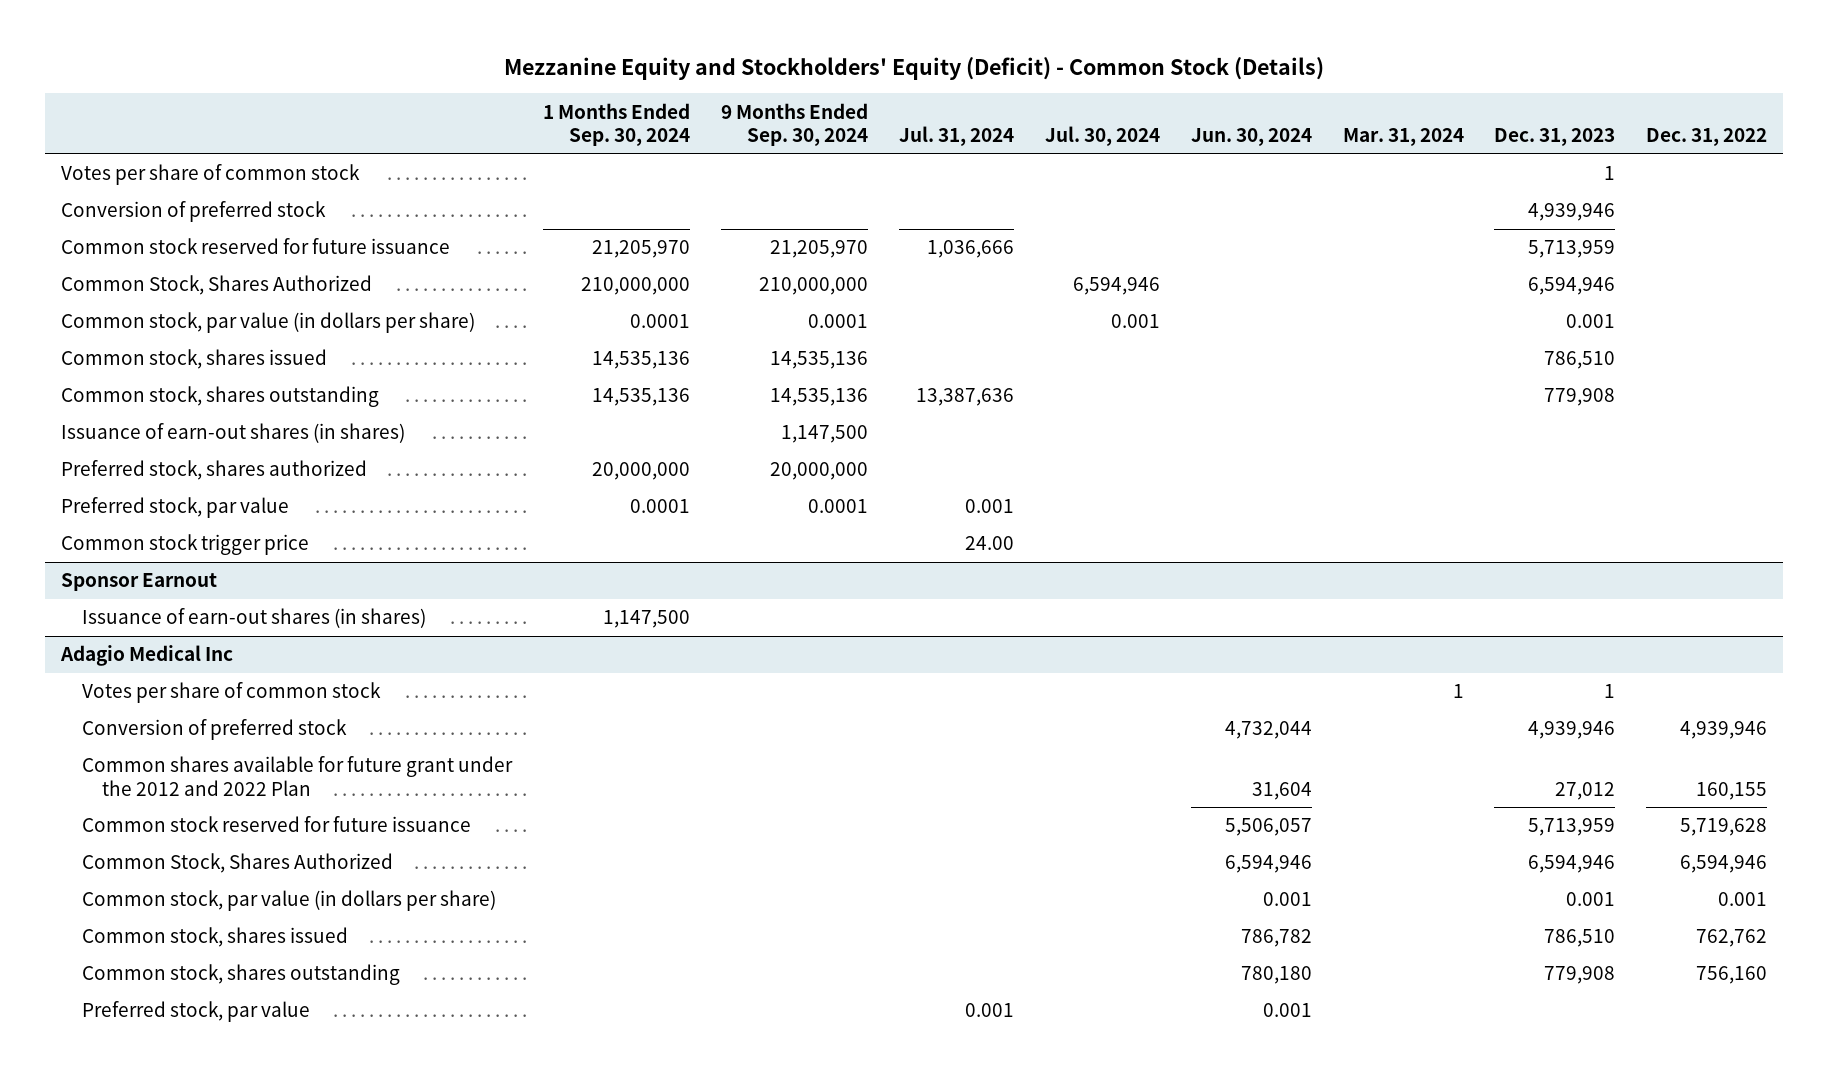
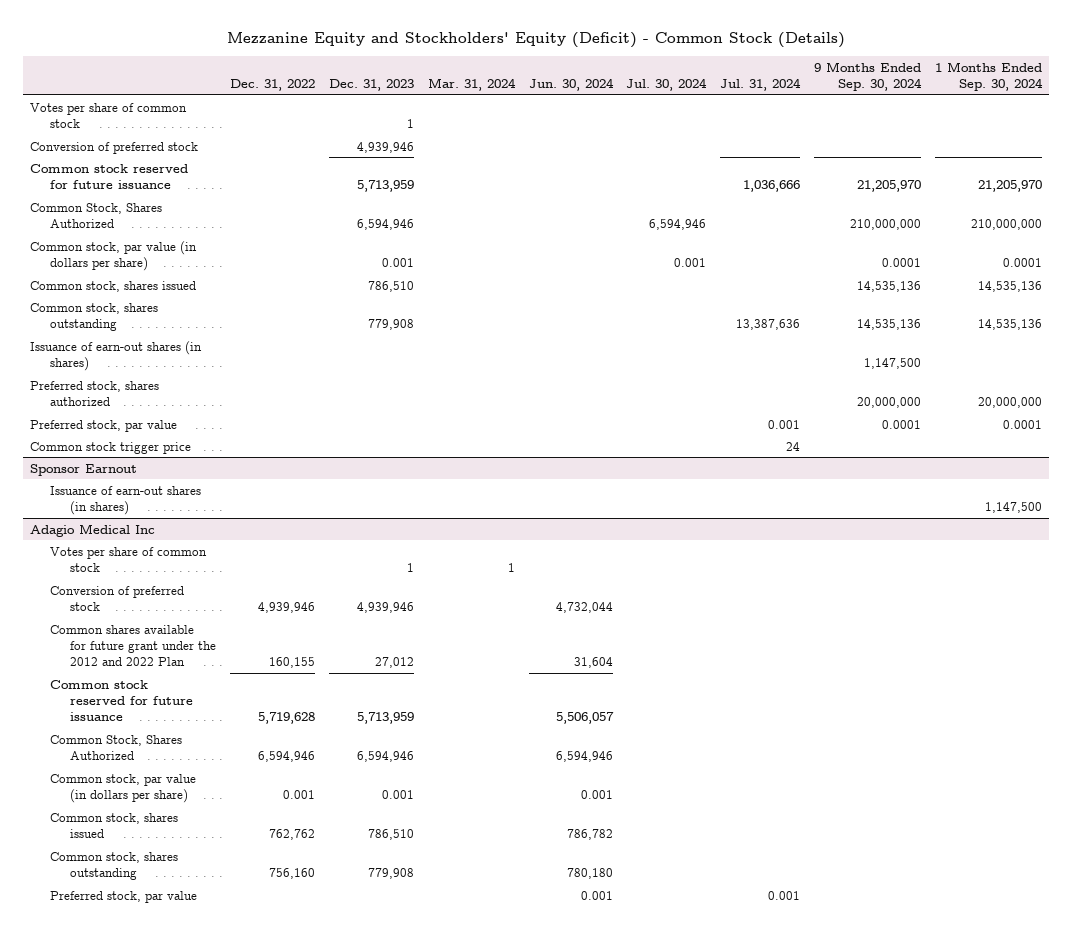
[964,536,1014,551] 24.00 -> [786,441,801,451] 24

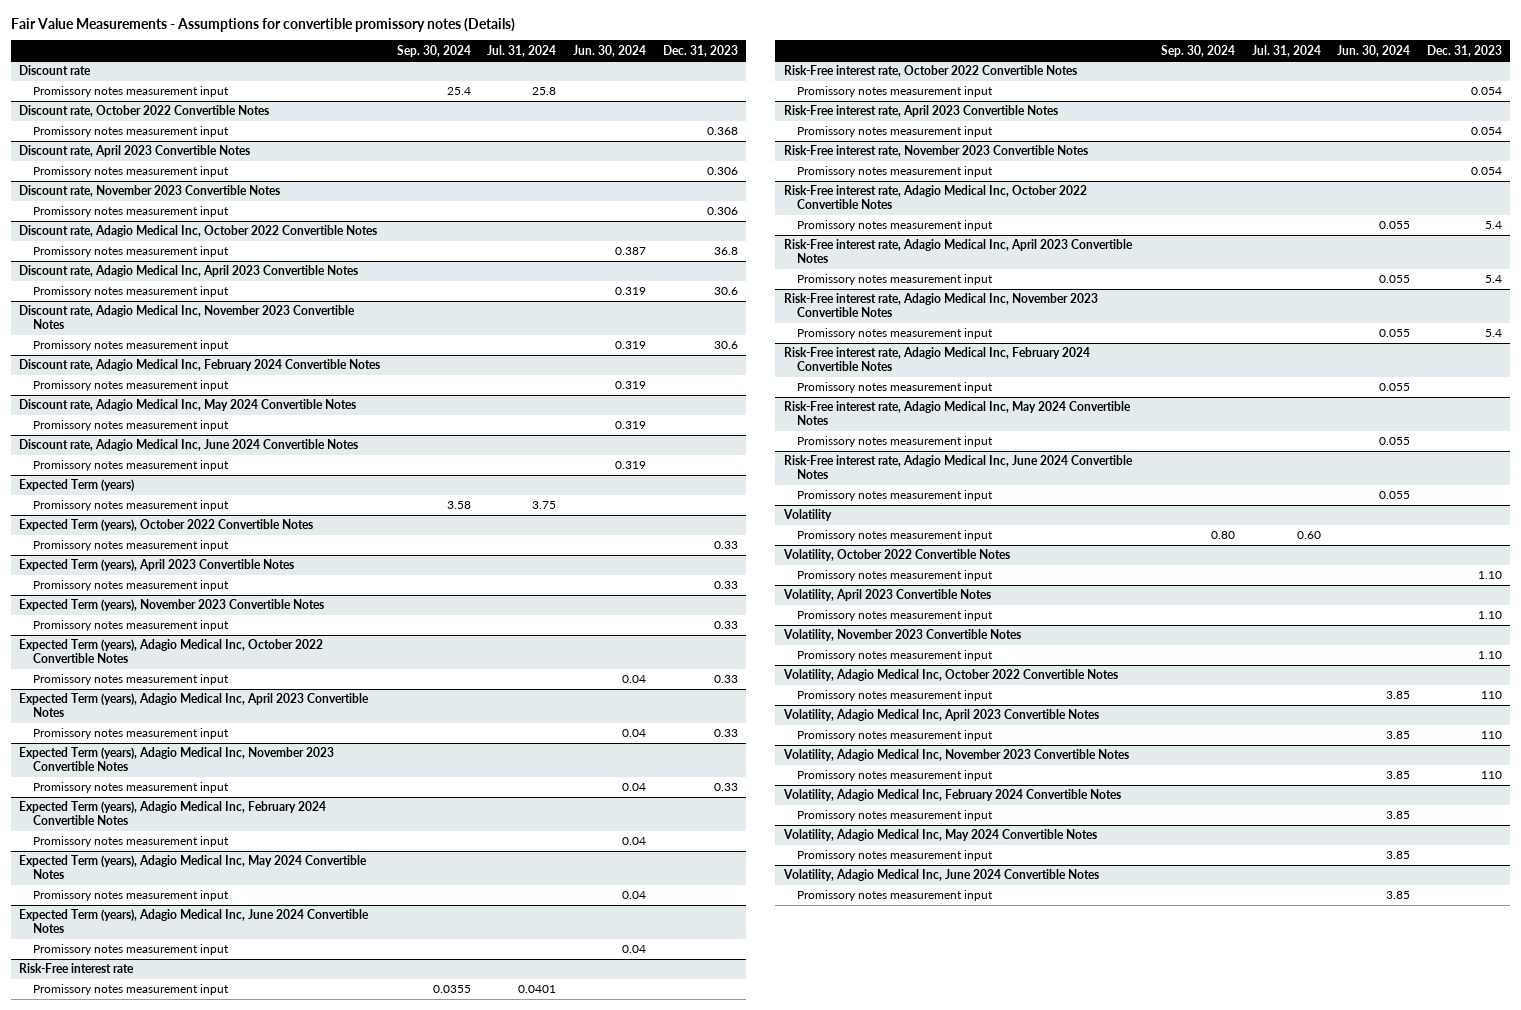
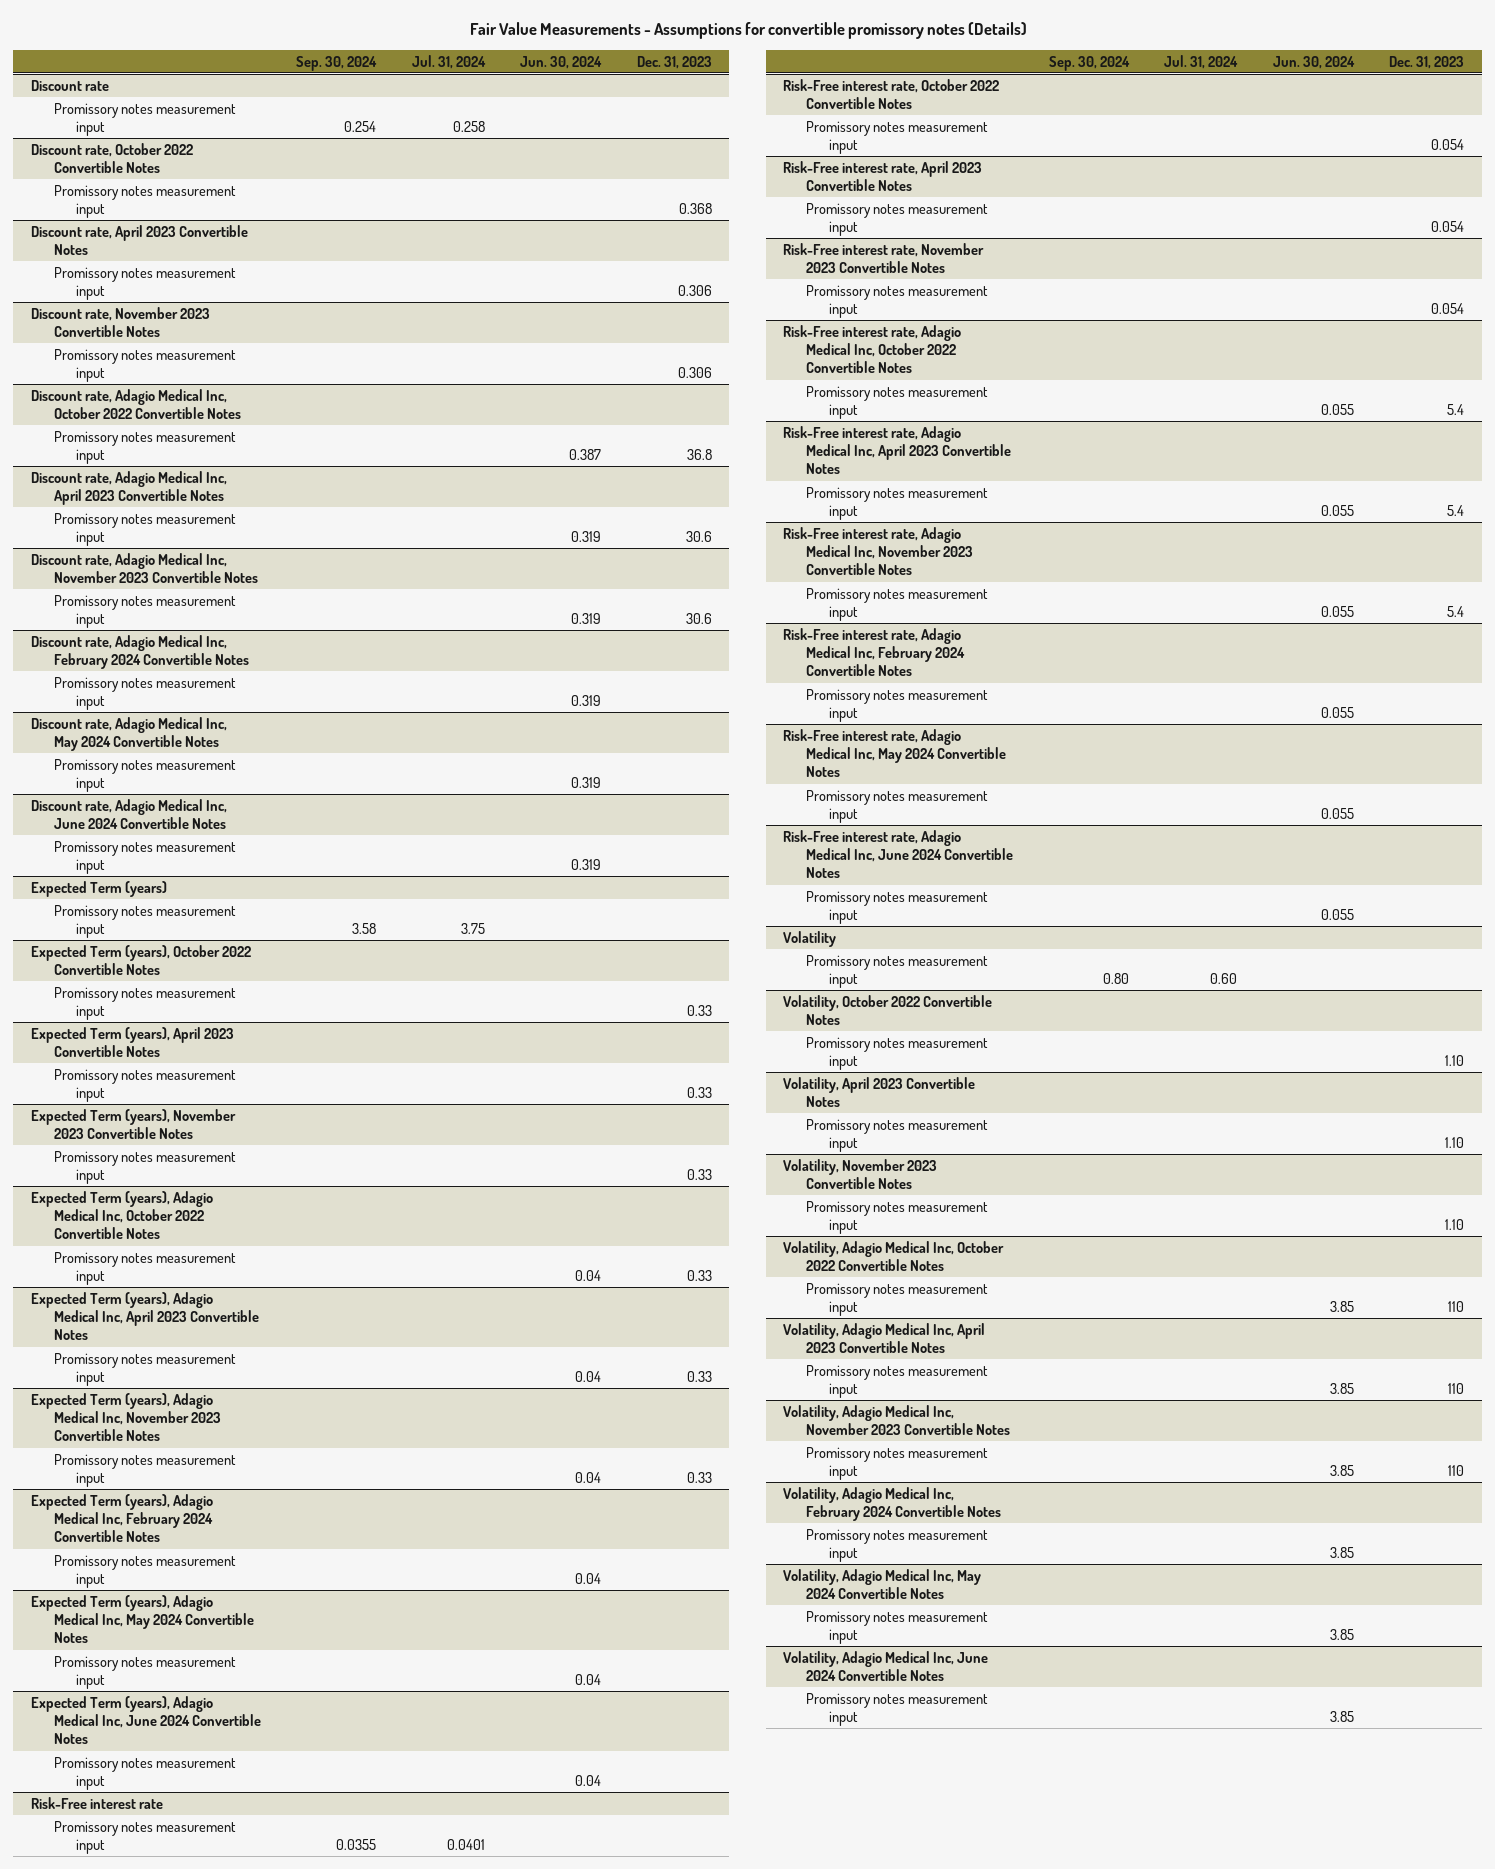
[446,87,471,96] 25.4 -> [344,121,377,133] 0.254
[532,87,557,96] 25.8 -> [452,121,485,133] 0.258

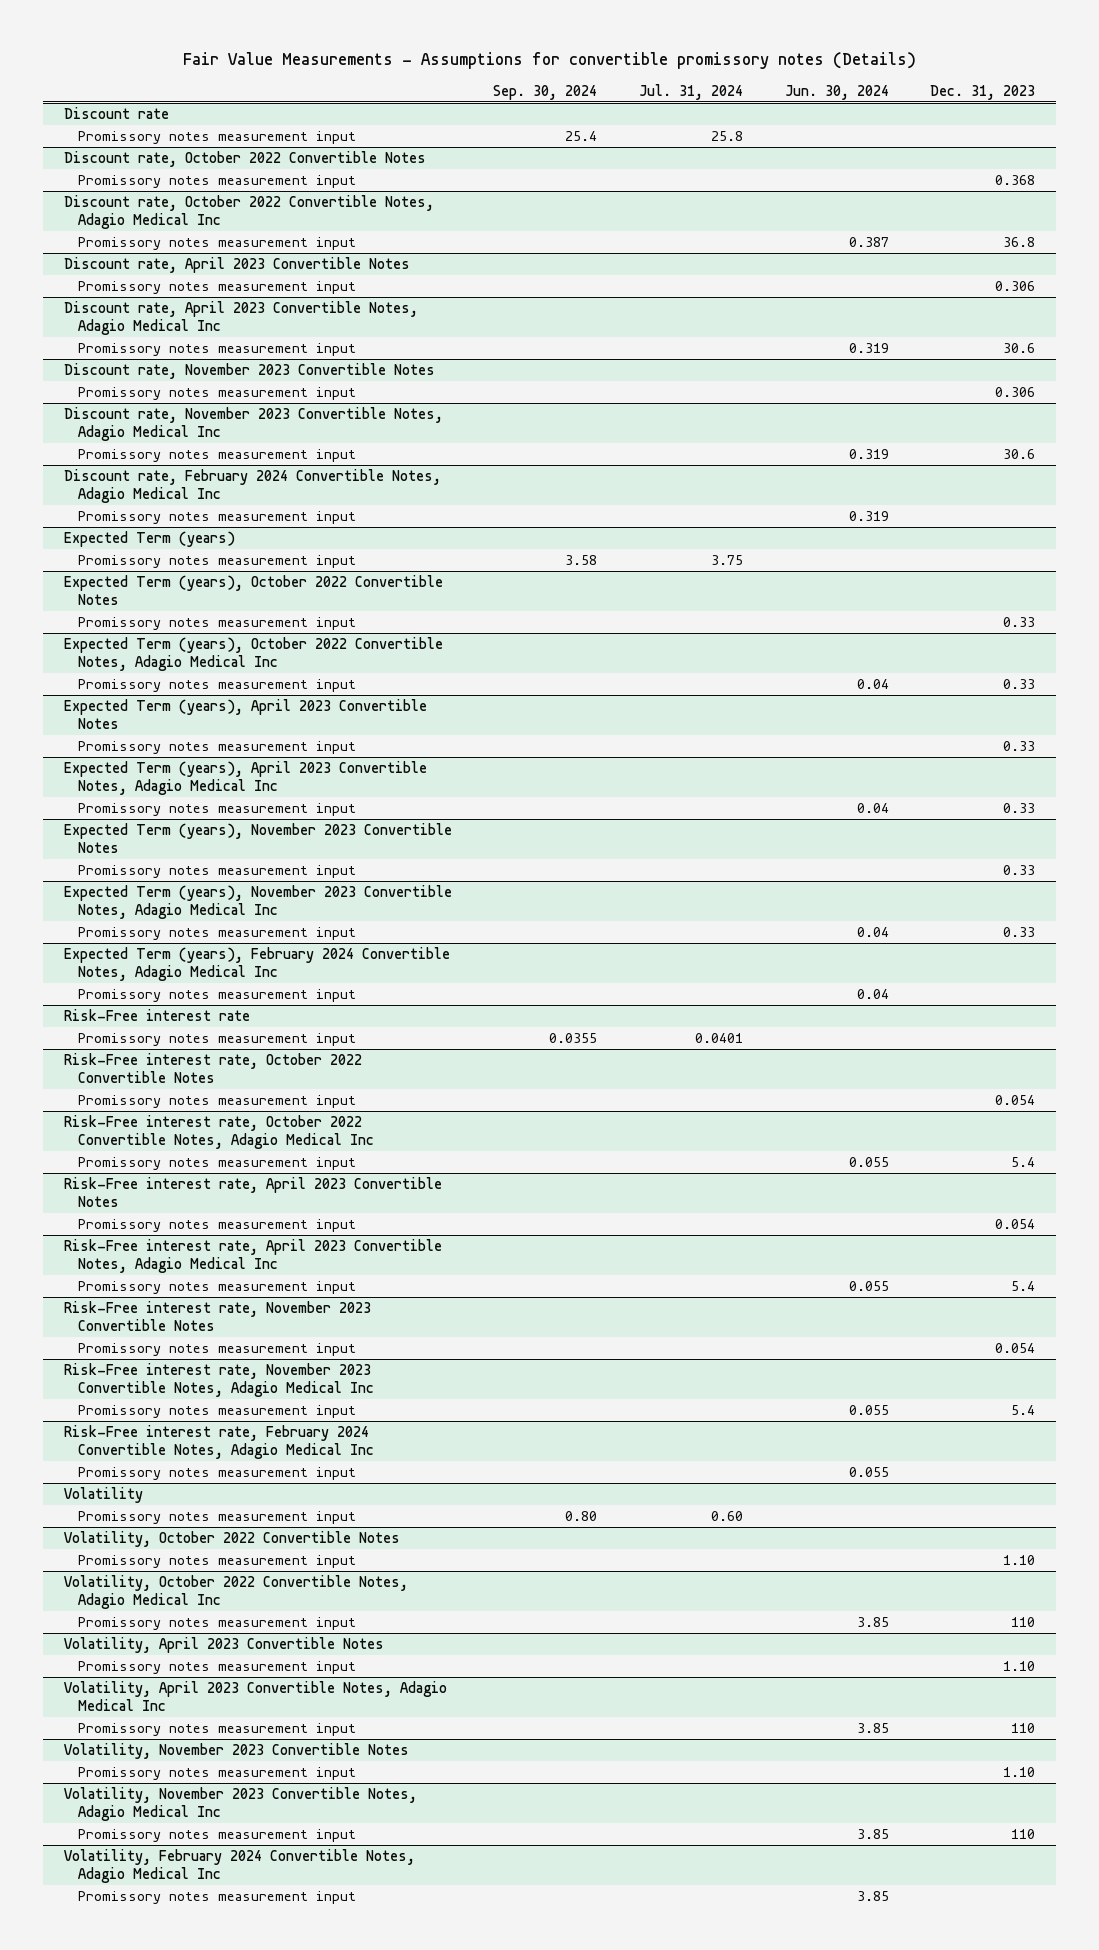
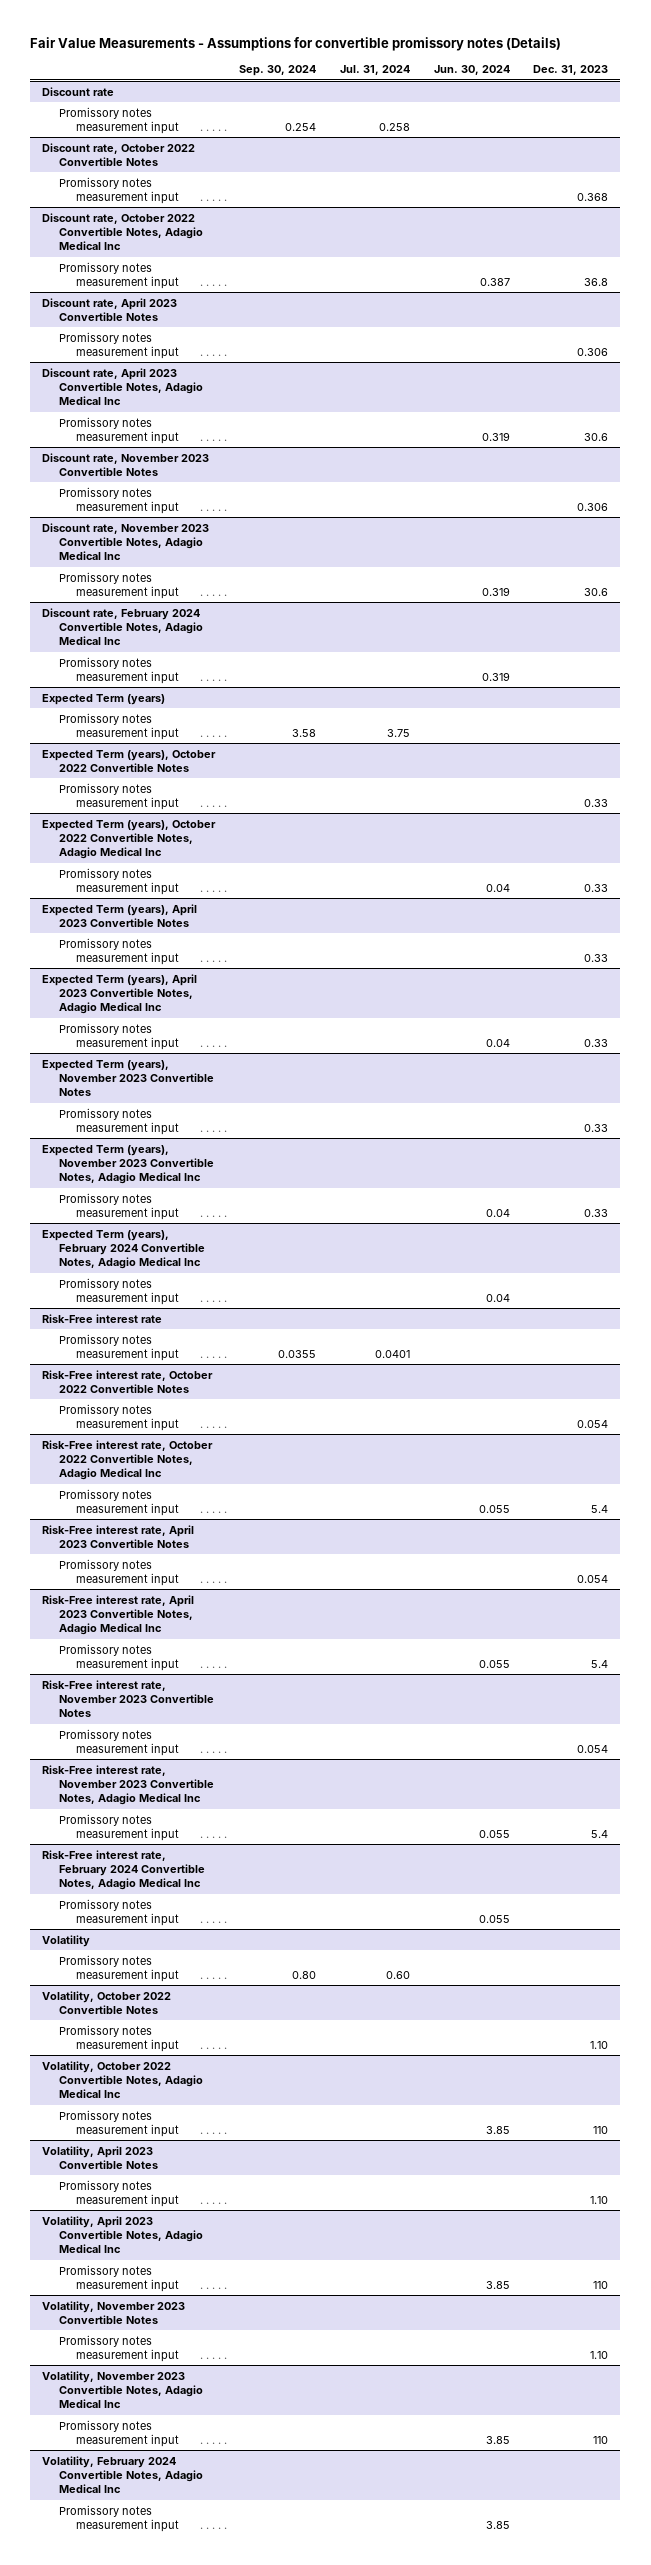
[565,131,598,142] 25.4 -> [284,122,316,131] 0.254
[711,131,744,142] 25.8 -> [378,122,410,131] 0.258

